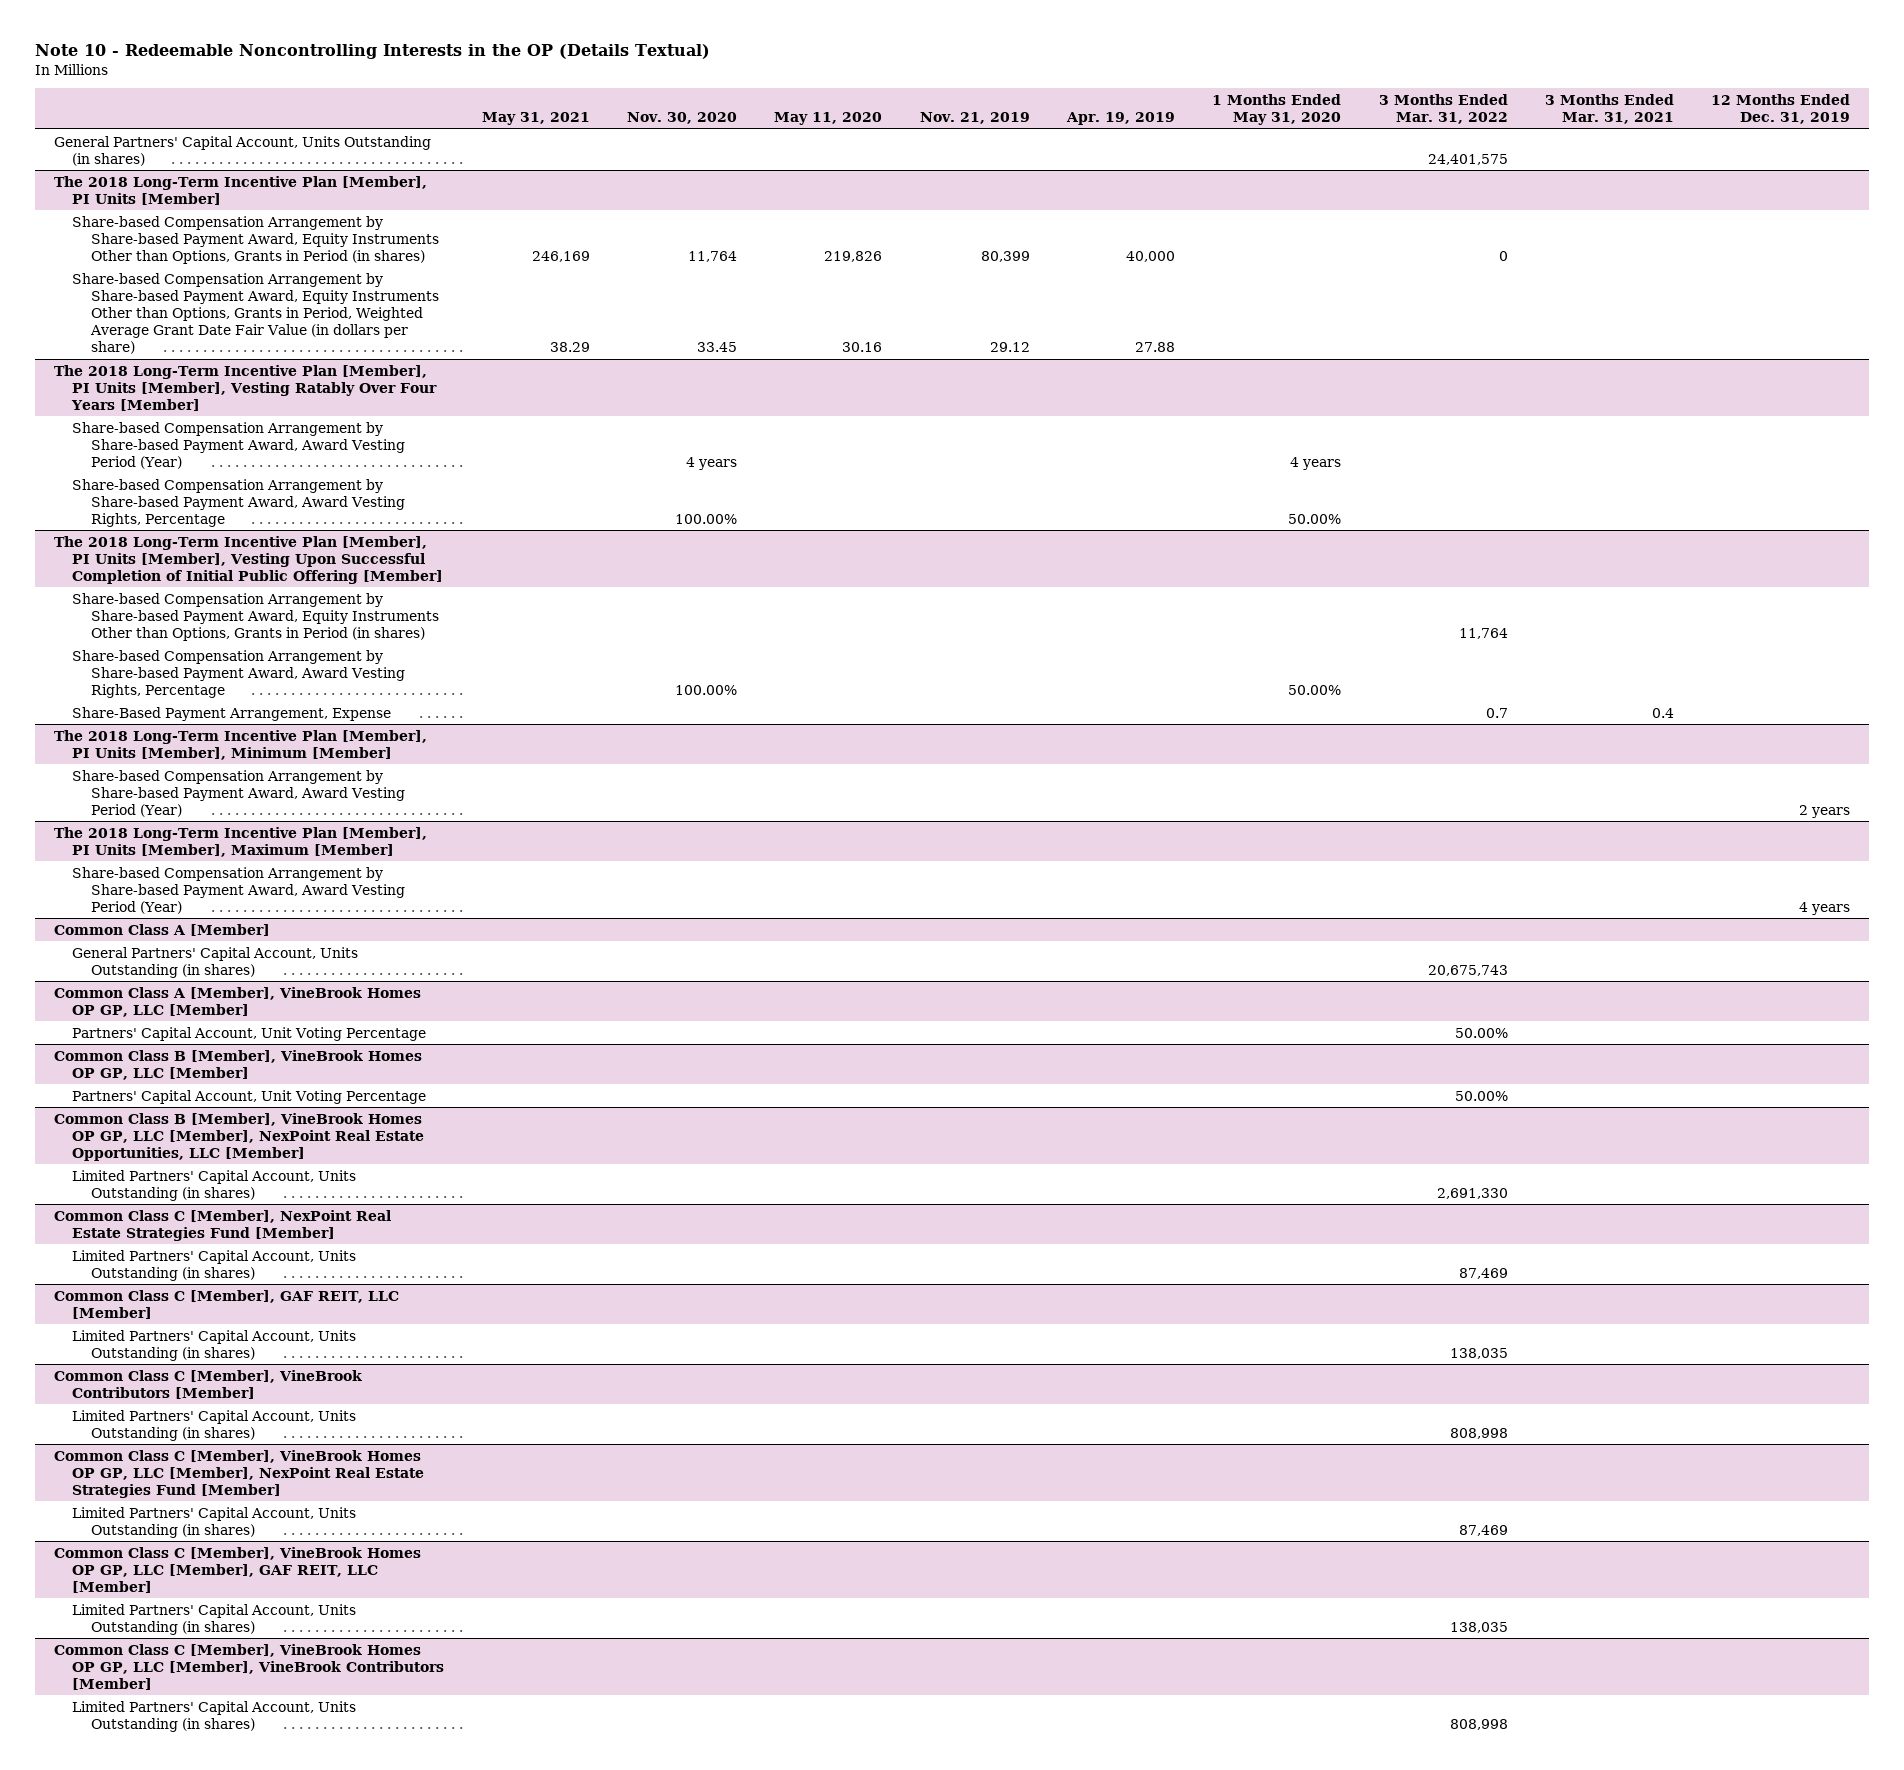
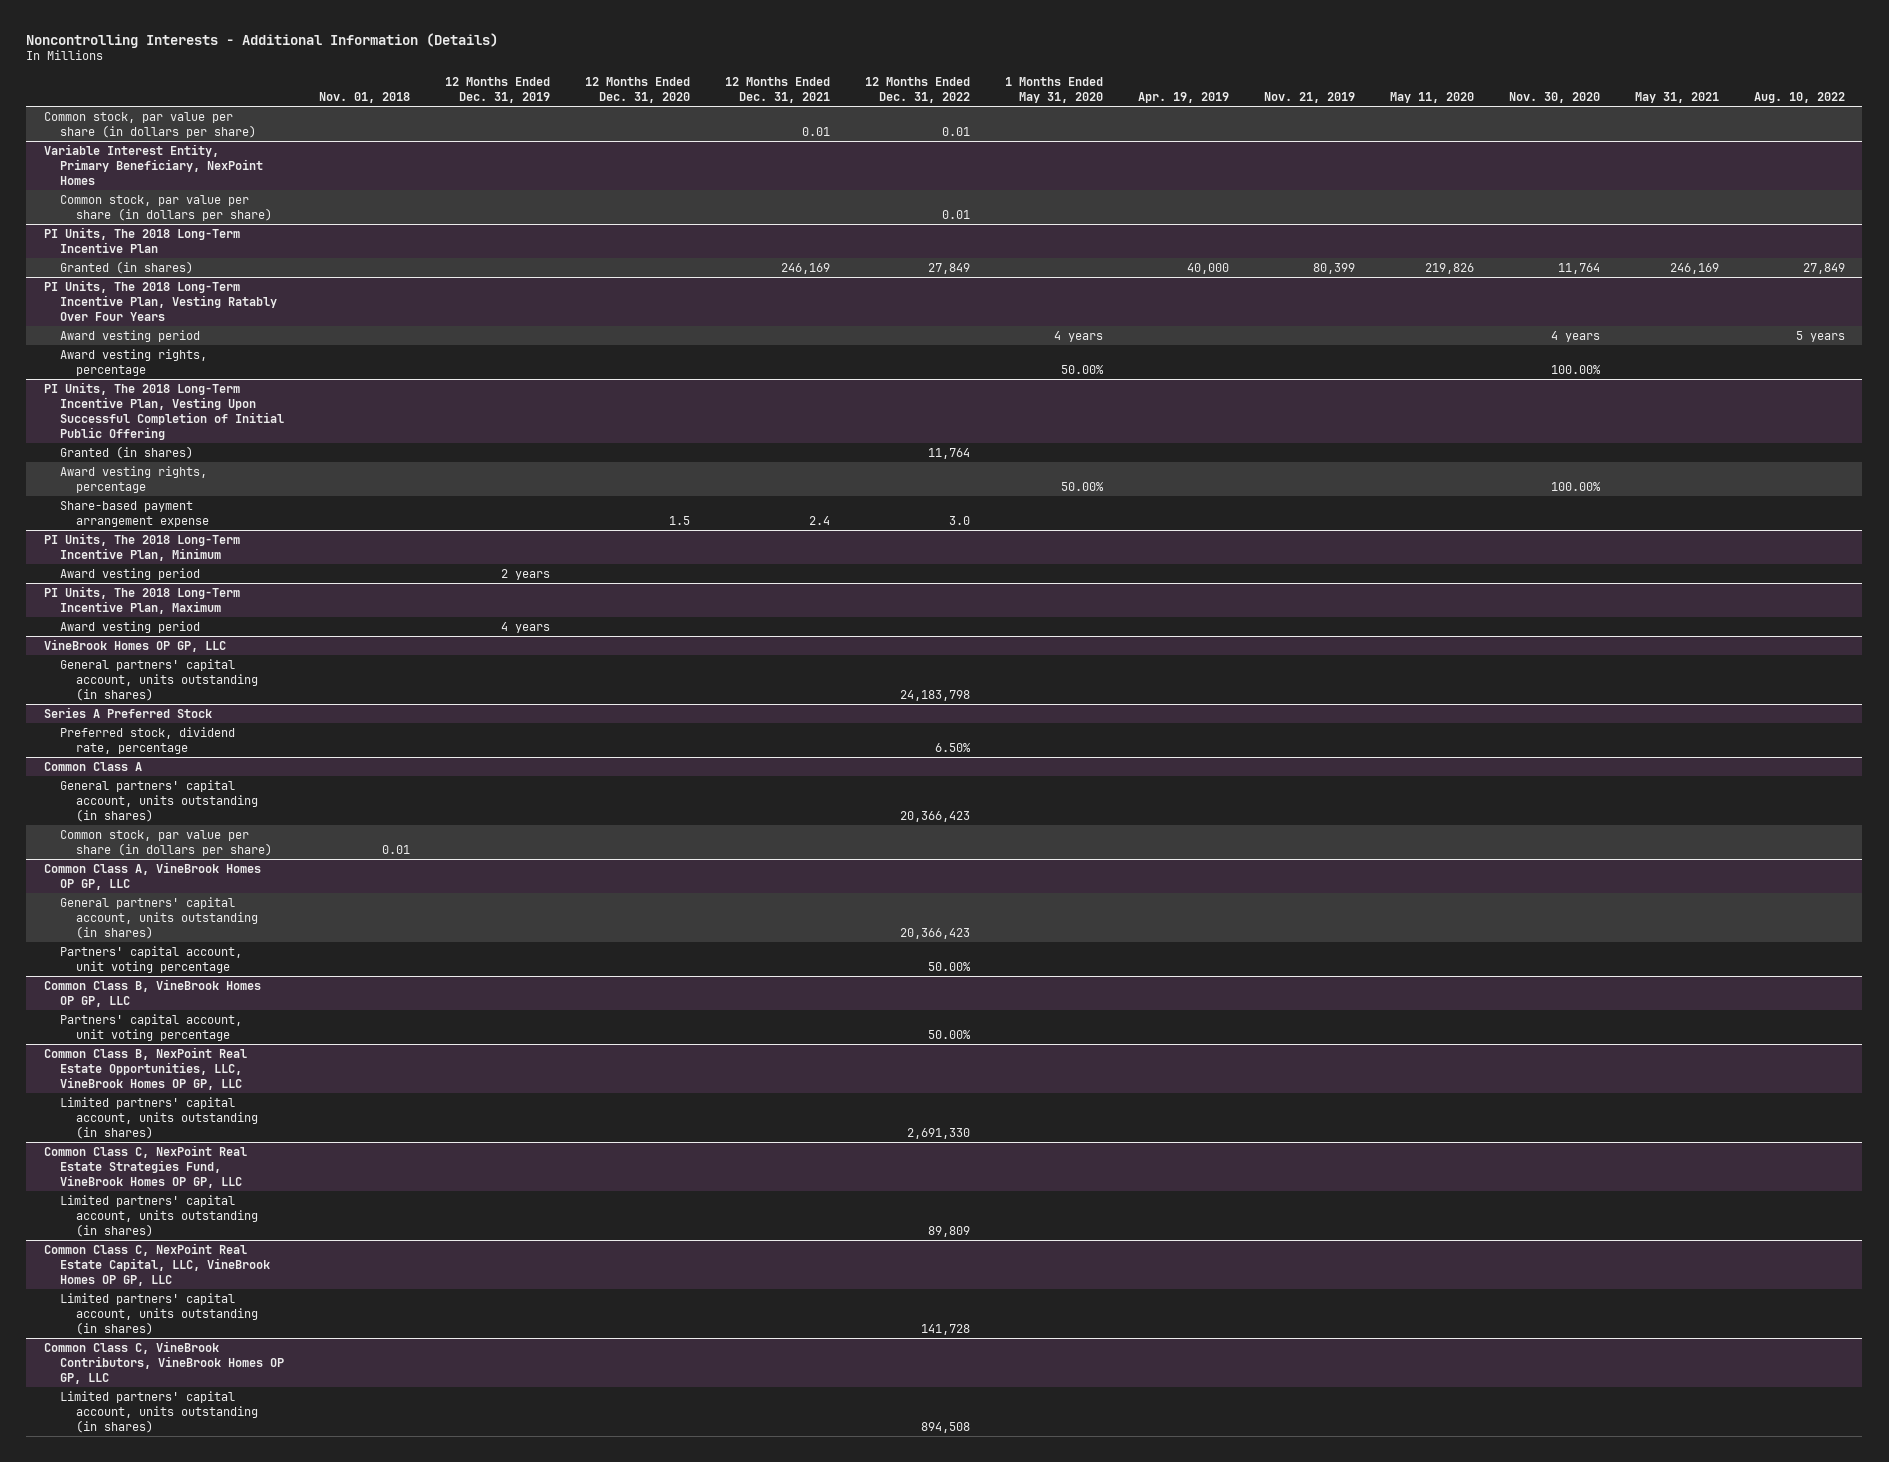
[35,44,711,60] Note 10 - Redeemable Noncontrolling Interests in the OP (Details Textual) -> [26,32,499,48] Noncontrolling Interests - Additional Information (Details)
[1378,93,1508,125] 3 Months Ended Mar. 31, 2022 -> none
[1544,93,1674,125] 3 Months Ended Mar. 31, 2021 -> none
none -> [318,91,410,103] Nov. 01, 2018
none -> [584,76,690,103] 12 Months Ended Dec. 31, 2020
none -> [724,76,830,103] 12 Months Ended Dec. 31, 2021
none -> [864,76,970,103] 12 Months Ended Dec. 31, 2022
none -> [1753,91,1845,103] Aug. 10, 2022
[53,135,431,166] General Partners' Capital Account, Units Outstanding (in shares) -> none
[72,272,439,355] Share-based Compensation Arrangement by Share-based Payment Award, Equity Instruments Other than Options, Grants in Period, Weighted Average Grant Date Fair Value (in dollars per share) -> none
[53,1209,391,1241] Common Class C [Member], NexPoint Real Estate Strategies Fund [Member] -> none
[72,1249,357,1281] Limited Partners' Capital Account, Units Outstanding (in shares) -> none
[53,1289,399,1319] Common Class C [Member], GAF REIT, LLC [Member] -> none
[72,1329,357,1361] Limited Partners' Capital Account, Units Outstanding (in shares) -> none
[53,1369,362,1399] Common Class C [Member], VineBrook Contributors [Member] -> none
[72,1409,357,1441] Limited Partners' Capital Account, Units Outstanding (in shares) -> none
none -> [43,111,256,138] Common stock, par value per share (in dollars per share)
none -> [43,143,263,185] Variable Interest Entity, Primary Beneficiary, NexPoint Homes
none -> [59,194,272,221] Common stock, par value per share (in dollars per share)
[53,175,427,205] The 2018 Long-Term Incentive Plan [Member], PI Units [Member] -> [43,226,240,253] PI Units, The 2018 Long-Term Incentive Plan
[72,215,439,264] Share-based Compensation Arrangement by Share-based Payment Award, Equity Instruments Other than Options, Grants in Period (in shares) -> [59,260,193,274] Granted (in shares)
[53,364,438,411] The 2018 Long-Term Incentive Plan [Member], PI Units [Member], Vesting Ratably Over Four Years [Member] -> [43,279,277,321] PI Units, The 2018 Long-Term Incentive Plan, Vesting Ratably Over Four Years
[72,421,405,469] Share-based Compensation Arrangement by Share-based Payment Award, Award Vesting Period (Year) -> [59,329,200,342] Award vesting period
[72,478,405,527] Share-based Compensation Arrangement by Share-based Payment Award, Award Vesting Rights, Percentage -> [59,348,207,376] Award vesting rights, percentage
[53,535,444,584] The 2018 Long-Term Incentive Plan [Member], PI Units [Member], Vesting Upon Successful Completion of Initial Public Offering [Member] -> [43,381,284,440] PI Units, The 2018 Long-Term Incentive Plan, Vesting Upon Successful Completion of Initial Public Offering
[72,592,439,641] Share-based Compensation Arrangement by Share-based Payment Award, Equity Instruments Other than Options, Grants in Period (in shares) -> [59,445,193,459] Granted (in shares)
[72,649,405,698] Share-based Compensation Arrangement by Share-based Payment Award, Award Vesting Rights, Percentage -> [59,465,207,493] Award vesting rights, percentage
[72,706,392,721] Share-Based Payment Arrangement, Expense -> [59,500,209,527] Share-based payment arrangement expense
[53,729,427,760] The 2018 Long-Term Incentive Plan [Member], PI Units [Member], Minimum [Member] -> [43,532,240,561] PI Units, The 2018 Long-Term Incentive Plan, Minimum
[72,769,405,817] Share-based Compensation Arrangement by Share-based Payment Award, Award Vesting Period (Year) -> [59,567,200,580] Award vesting period
[53,826,427,857] The 2018 Long-Term Incentive Plan [Member], PI Units [Member], Maximum [Member] -> [43,585,240,614] PI Units, The 2018 Long-Term Incentive Plan, Maximum
[72,866,405,914] Share-based Compensation Arrangement by Share-based Payment Award, Award Vesting Period (Year) -> [59,620,200,633] Award vesting period
none -> [43,638,226,652] VineBrook Homes OP GP, LLC
none -> [59,658,258,701] General partners' capital account, units outstanding (in shares)
none -> [43,706,212,718] Series A Preferred Stock
none -> [59,726,235,754] Preferred stock, dividend rate, percentage
[53,923,270,936] Common Class A [Member] -> [43,761,142,771] Common Class A
[72,946,359,978] General Partners' Capital Account, Units Outstanding (in shares) -> [59,779,258,822] General partners' capital account, units outstanding (in shares)
none -> [59,829,272,856] Common stock, par value per share (in dollars per share)
[53,986,421,1017] Common Class A [Member], VineBrook Homes OP GP, LLC [Member] -> [43,861,261,890] Common Class A, VineBrook Homes OP GP, LLC
none -> [59,896,258,939] General partners' capital account, units outstanding (in shares)
[72,1026,427,1041] Partners' Capital Account, Unit Voting Percentage -> [59,945,242,973] Partners' capital account, unit voting percentage
[53,1049,422,1080] Common Class B [Member], VineBrook Homes OP GP, LLC [Member] -> [43,978,261,1007] Common Class B, VineBrook Homes OP GP, LLC
[72,1089,427,1104] Partners' Capital Account, Unit Voting Percentage -> [59,1013,242,1041] Partners' capital account, unit voting percentage
[53,1112,425,1161] Common Class B [Member], VineBrook Homes OP GP, LLC [Member], NexPoint Real Estate Opportunities, LLC [Member] -> [43,1046,247,1090] Common Class B, NexPoint Real Estate Opportunities, LLC, VineBrook Homes OP GP, LLC
[72,1169,357,1201] Limited Partners' Capital Account, Units Outstanding (in shares) -> [59,1096,258,1139] Limited partners' capital account, units outstanding (in shares)
[53,1449,425,1498] Common Class C [Member], VineBrook Homes OP GP, LLC [Member], NexPoint Real Estate Strategies Fund [Member] -> [43,1144,247,1188] Common Class C, NexPoint Real Estate Strategies Fund, VineBrook Homes OP GP, LLC
[72,1506,357,1538] Limited Partners' Capital Account, Units Outstanding (in shares) -> [59,1194,258,1237] Limited partners' capital account, units outstanding (in shares)
[53,1546,421,1593] Common Class C [Member], VineBrook Homes OP GP, LLC [Member], GAF REIT, LLC [Member] -> [43,1242,270,1286] Common Class C, NexPoint Real Estate Capital, LLC, VineBrook Homes OP GP, LLC
[72,1603,357,1635] Limited Partners' Capital Account, Units Outstanding (in shares) -> [59,1292,258,1335] Limited partners' capital account, units outstanding (in shares)
[53,1643,445,1690] Common Class C [Member], VineBrook Homes OP GP, LLC [Member], VineBrook Contributors [Member] -> [43,1340,284,1384] Common Class C, VineBrook Contributors, VineBrook Homes OP GP, LLC
[72,1700,357,1732] Limited Partners' Capital Account, Units Outstanding (in shares) -> [59,1390,258,1433] Limited partners' capital account, units outstanding (in shares)

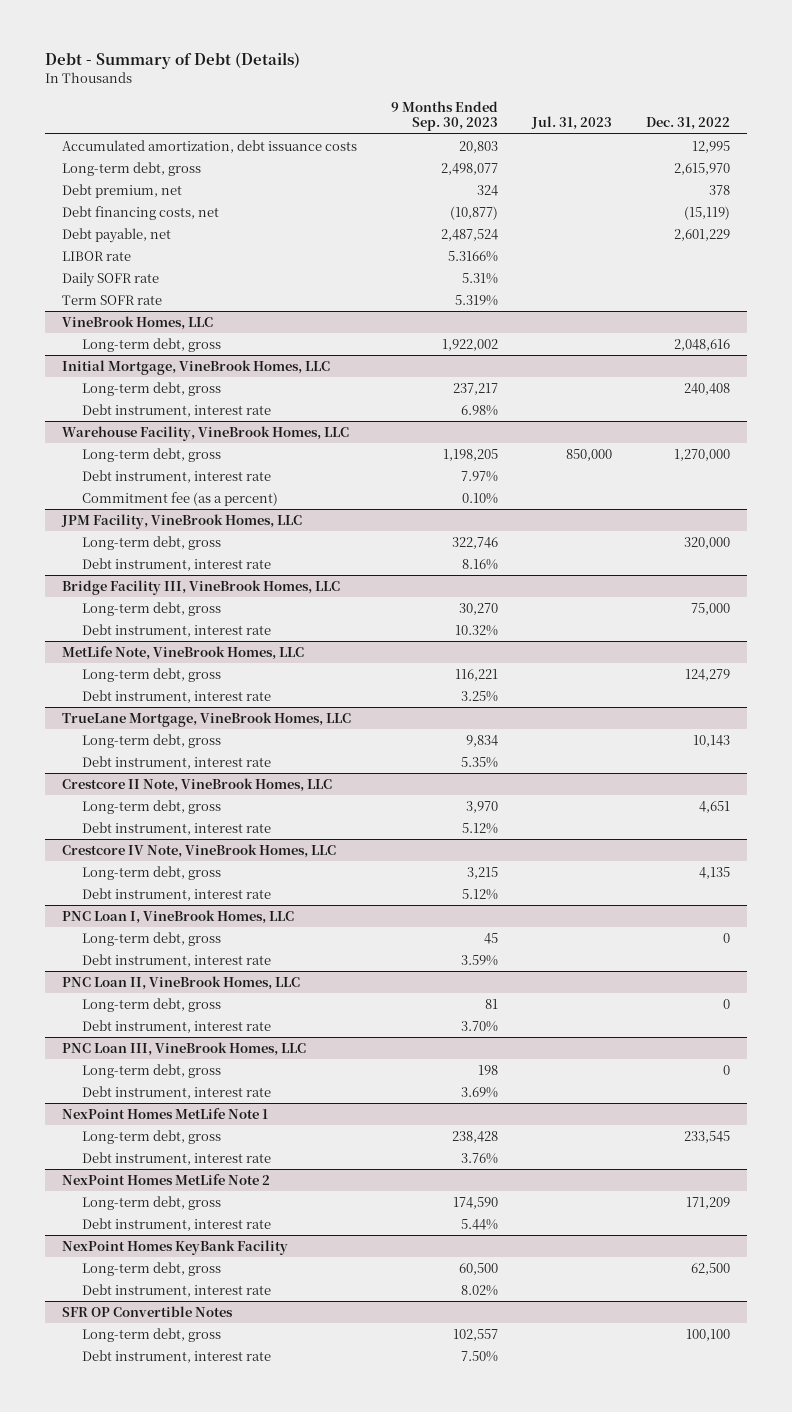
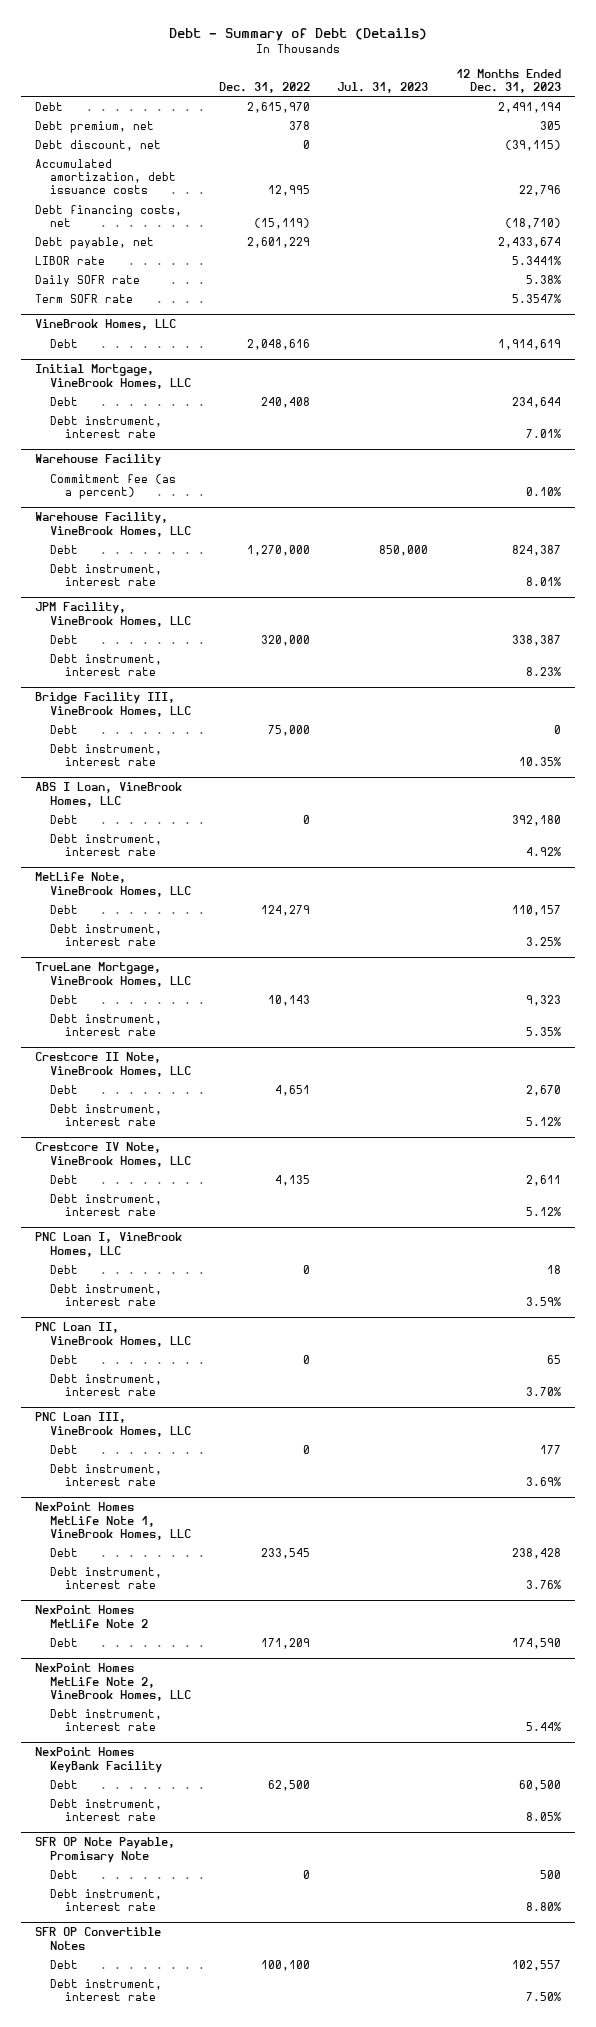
[391,100,499,132] 9 Months Ended Sep. 30, 2023 -> none
none -> [455,68,561,93] 12 Months Ended Dec. 31, 2023
[62,161,202,176] Long-term debt, gross -> [35,101,64,111] Debt
none -> [35,139,162,151] Debt discount, net
[62,139,358,153] Accumulated amortization, debt issuance costs -> [35,158,176,195] Accumulated amortization, debt issuance costs
[81,337,221,352] Long-term debt, gross -> [49,338,78,348] Debt
[81,381,221,396] Long-term debt, gross -> [49,396,78,406] Debt
none -> [35,454,162,467] Warehouse Facility
none -> [49,473,176,500] Commitment fee (as a percent)
[81,447,221,462] Long-term debt, gross -> [49,544,78,554] Debt
[81,491,278,506] Commitment fee (as a percent) -> none
[81,535,221,550] Long-term debt, gross -> [49,634,78,644] Debt
[81,601,221,616] Long-term debt, gross -> [49,724,78,734] Debt
none -> [35,782,183,807] ABS I Loan, VineBrook Homes, LLC
none -> [49,814,78,824] Debt
none -> [49,833,162,857] Debt instrument, interest rate
[81,667,221,682] Long-term debt, gross -> [49,904,78,914] Debt
[81,733,221,748] Long-term debt, gross -> [49,994,78,1004] Debt
[81,799,221,814] Long-term debt, gross -> [49,1084,78,1094] Debt
[81,865,221,880] Long-term debt, gross -> [49,1174,78,1184] Debt
[81,931,221,946] Long-term debt, gross -> [49,1264,78,1274] Debt
[81,997,221,1012] Long-term debt, gross -> [49,1354,78,1364] Debt
[81,1063,221,1078] Long-term debt, gross -> [49,1444,78,1454] Debt
[62,1107,269,1119] NexPoint Homes MetLife Note 1 -> [35,1502,191,1540] NexPoint Homes MetLife Note 1, VineBrook Homes, LLC
[81,1129,221,1144] Long-term debt, gross -> [49,1547,78,1557] Debt
[81,1217,271,1231] Debt instrument, interest rate -> none
[81,1195,221,1210] Long-term debt, gross -> [49,1637,78,1647] Debt
none -> [35,1663,191,1701] NexPoint Homes MetLife Note 2, VineBrook Homes, LLC
none -> [49,1708,162,1732] Debt instrument, interest rate
[81,1261,221,1276] Long-term debt, gross -> [49,1779,78,1789] Debt
none -> [35,1837,176,1863] SFR OP Note Payable, Promisary Note
none -> [49,1869,78,1879] Debt
none -> [49,1888,162,1912] Debt instrument, interest rate
[81,1327,221,1342] Long-term debt, gross -> [49,1959,78,1969] Debt

